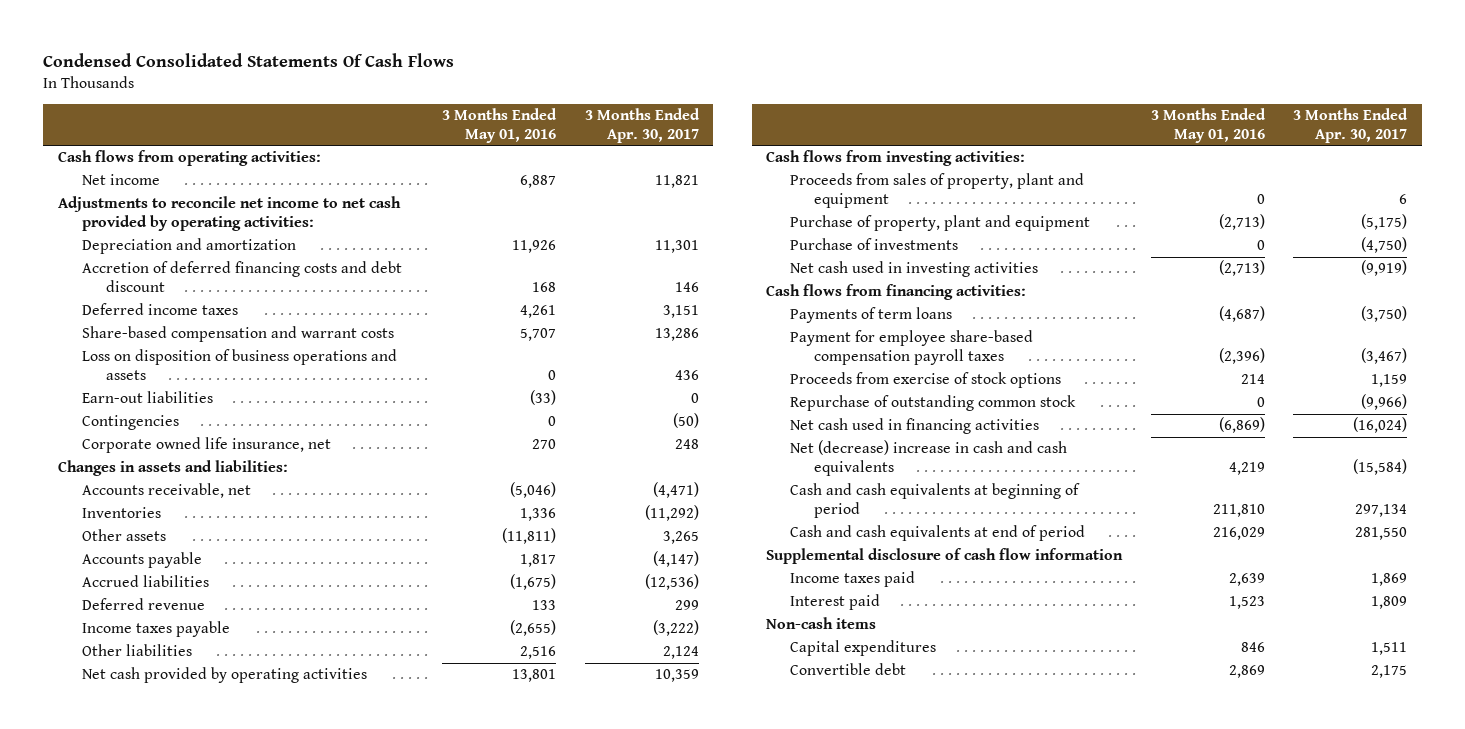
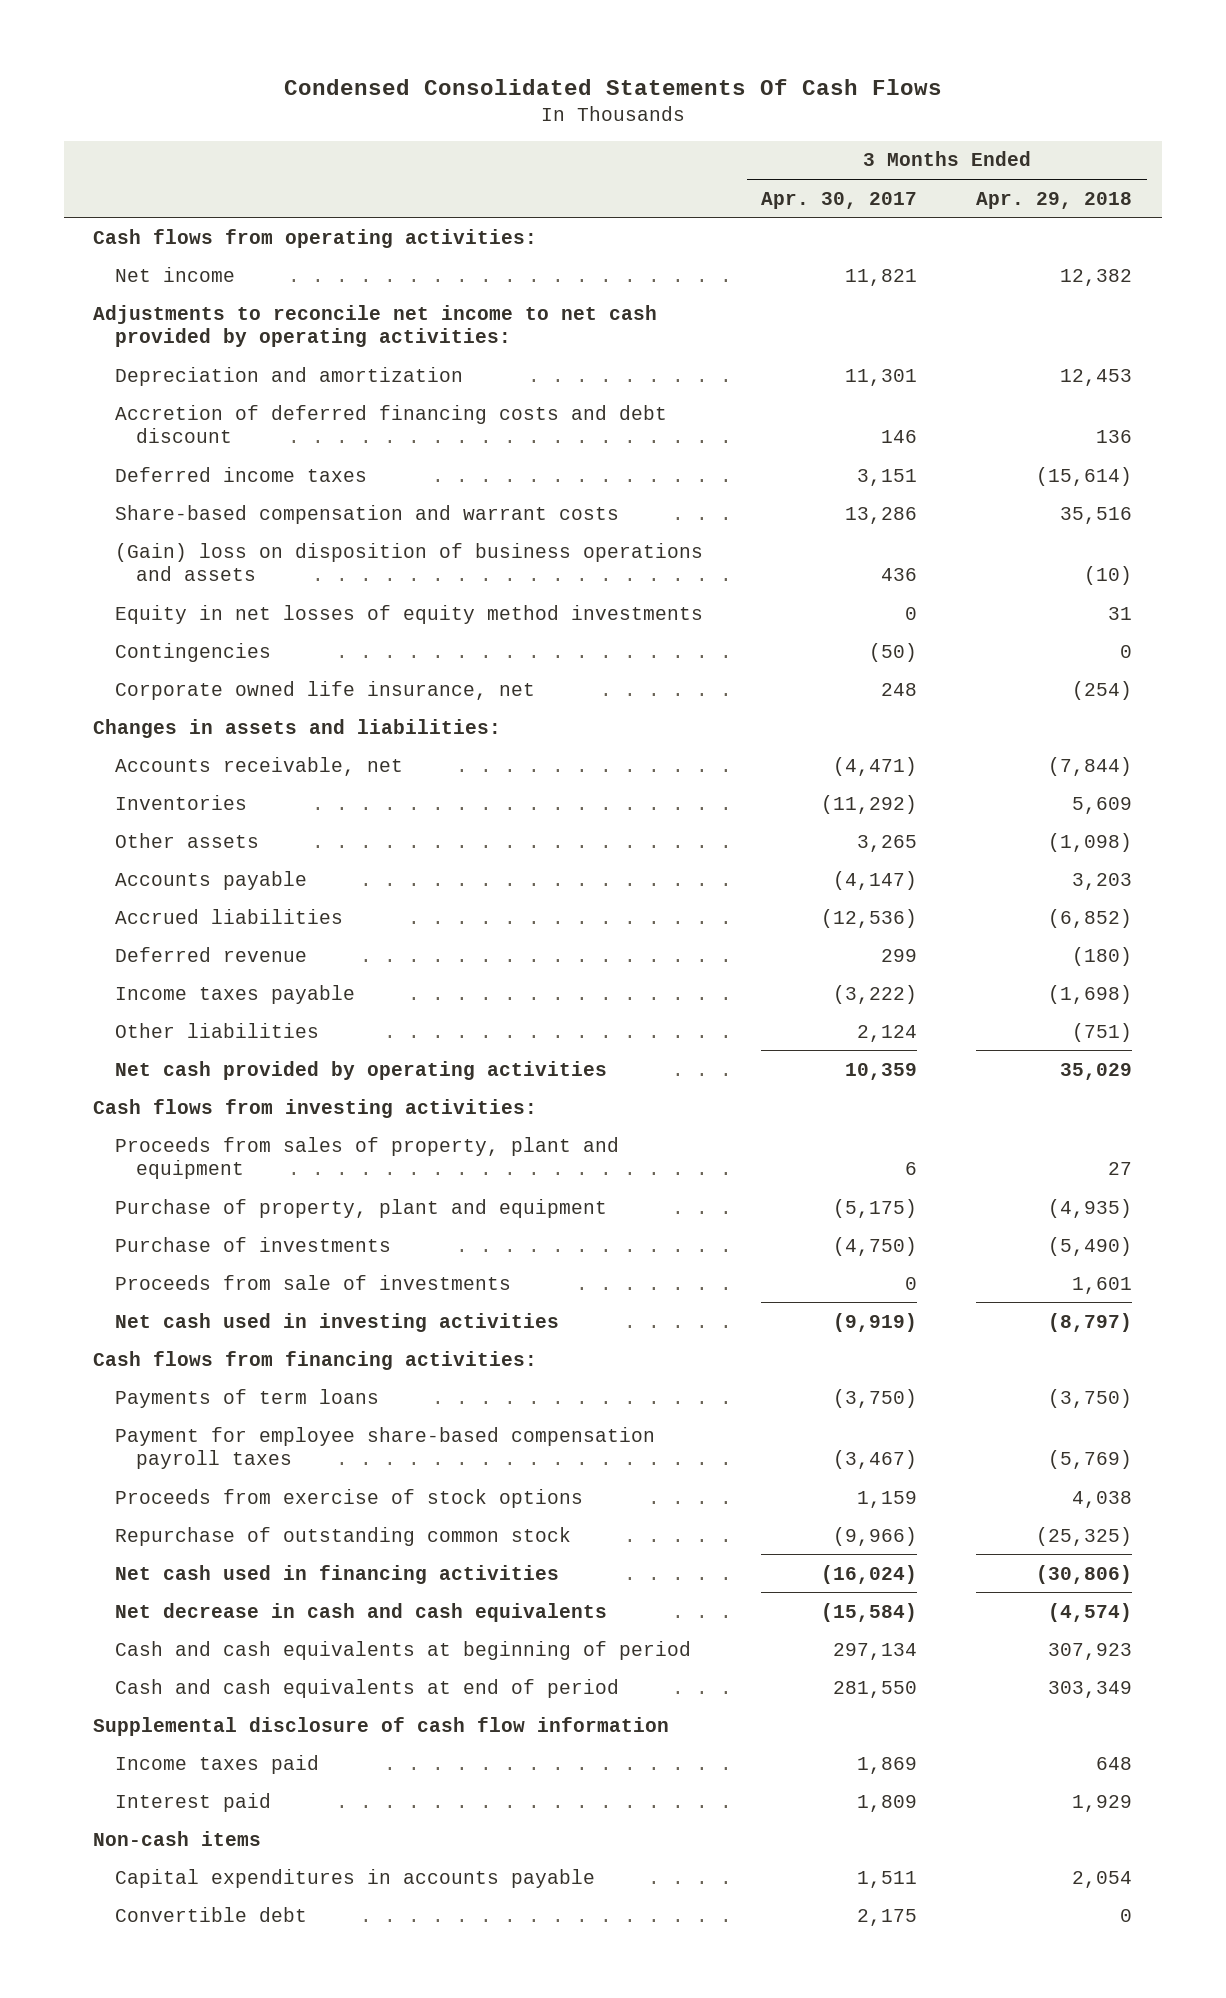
[442,107,558,143] 3 Months Ended May 01, 2016 -> none
none -> [976,191,1133,209] Apr. 29, 2018
[81,391,213,404] Earn-out liabilities -> none
[81,349,397,381] Loss on disposition of business operations and assets -> [114,542,703,582] (Gain) loss on disposition of business operations and assets
none -> [114,604,703,624] Equity in net losses of equity method investments
none -> [114,1274,511,1290] Proceeds from sale of investments
[790,440,1068,477] Net (decrease) increase in cash and cash equivalents -> [114,1602,607,1622] Net decrease in cash and cash equivalents
[790,640,937,657] Capital expenditures -> [114,1868,595,1888] Capital expenditures in accounts payable

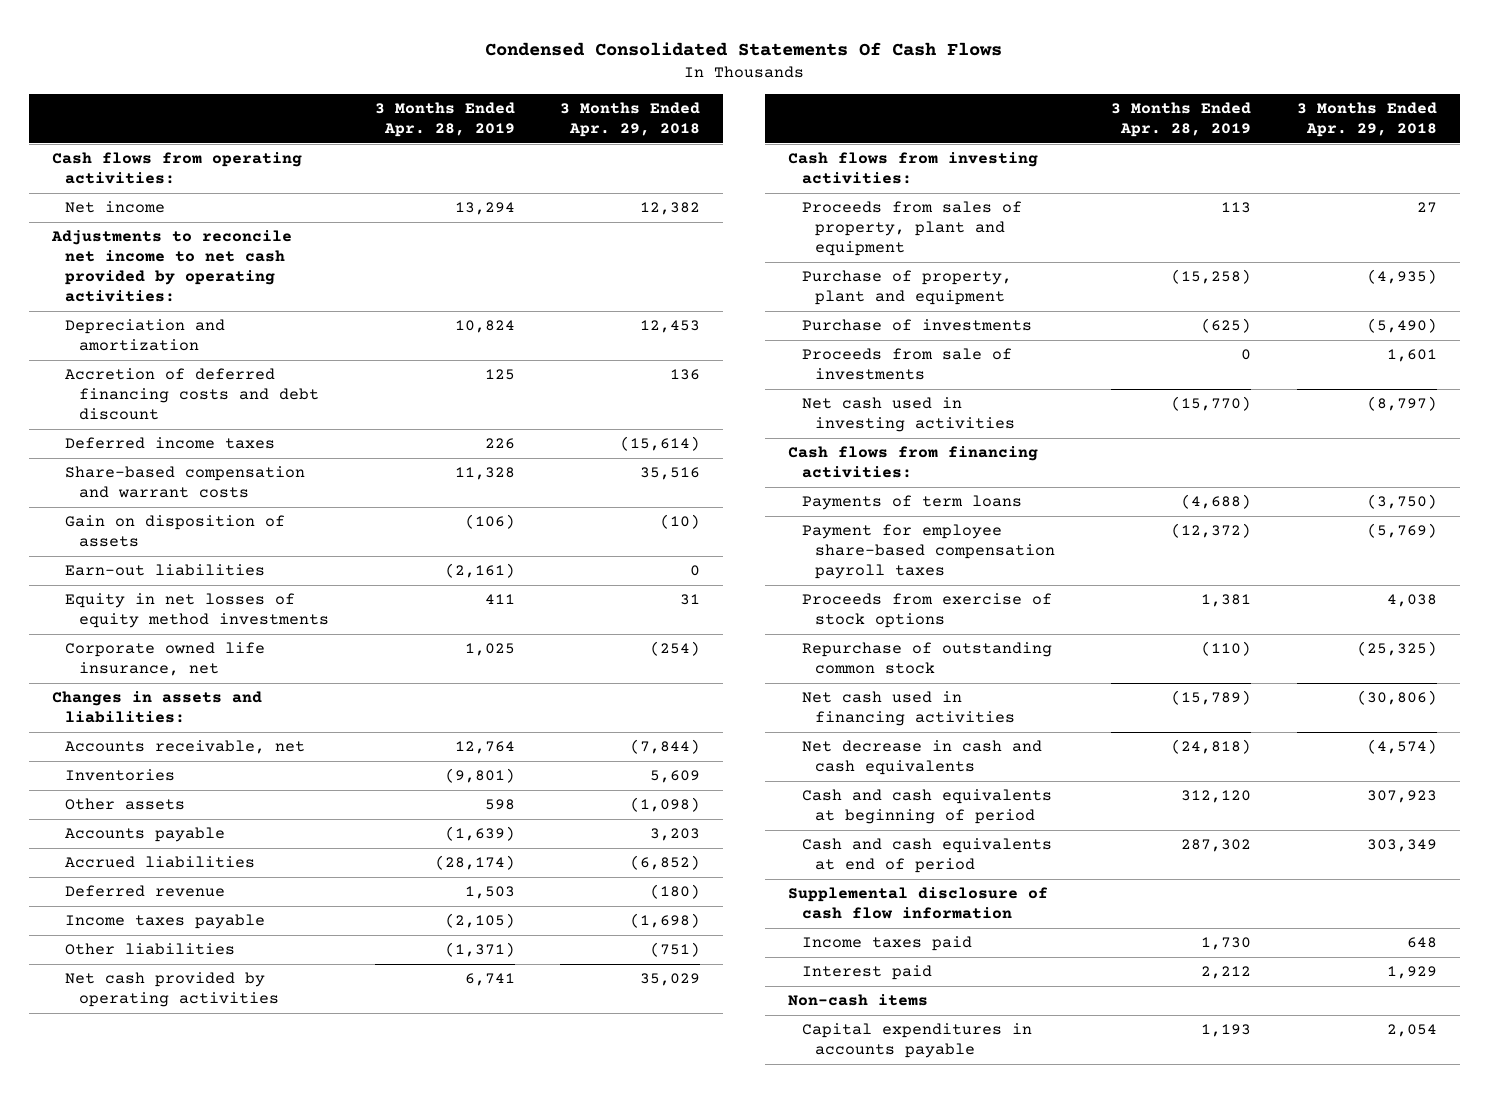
[761,191,918,209] Apr. 30, 2017 -> none
none -> [374,102,515,138] 3 Months Ended Apr. 28, 2019
[114,542,703,582] (Gain) loss on disposition of business operations and assets -> [65,515,286,548] Gain on disposition of assets
none -> [65,564,266,577] Earn-out liabilities
[114,642,271,662] Contingencies -> none
[114,1906,307,1922] Convertible debt -> none

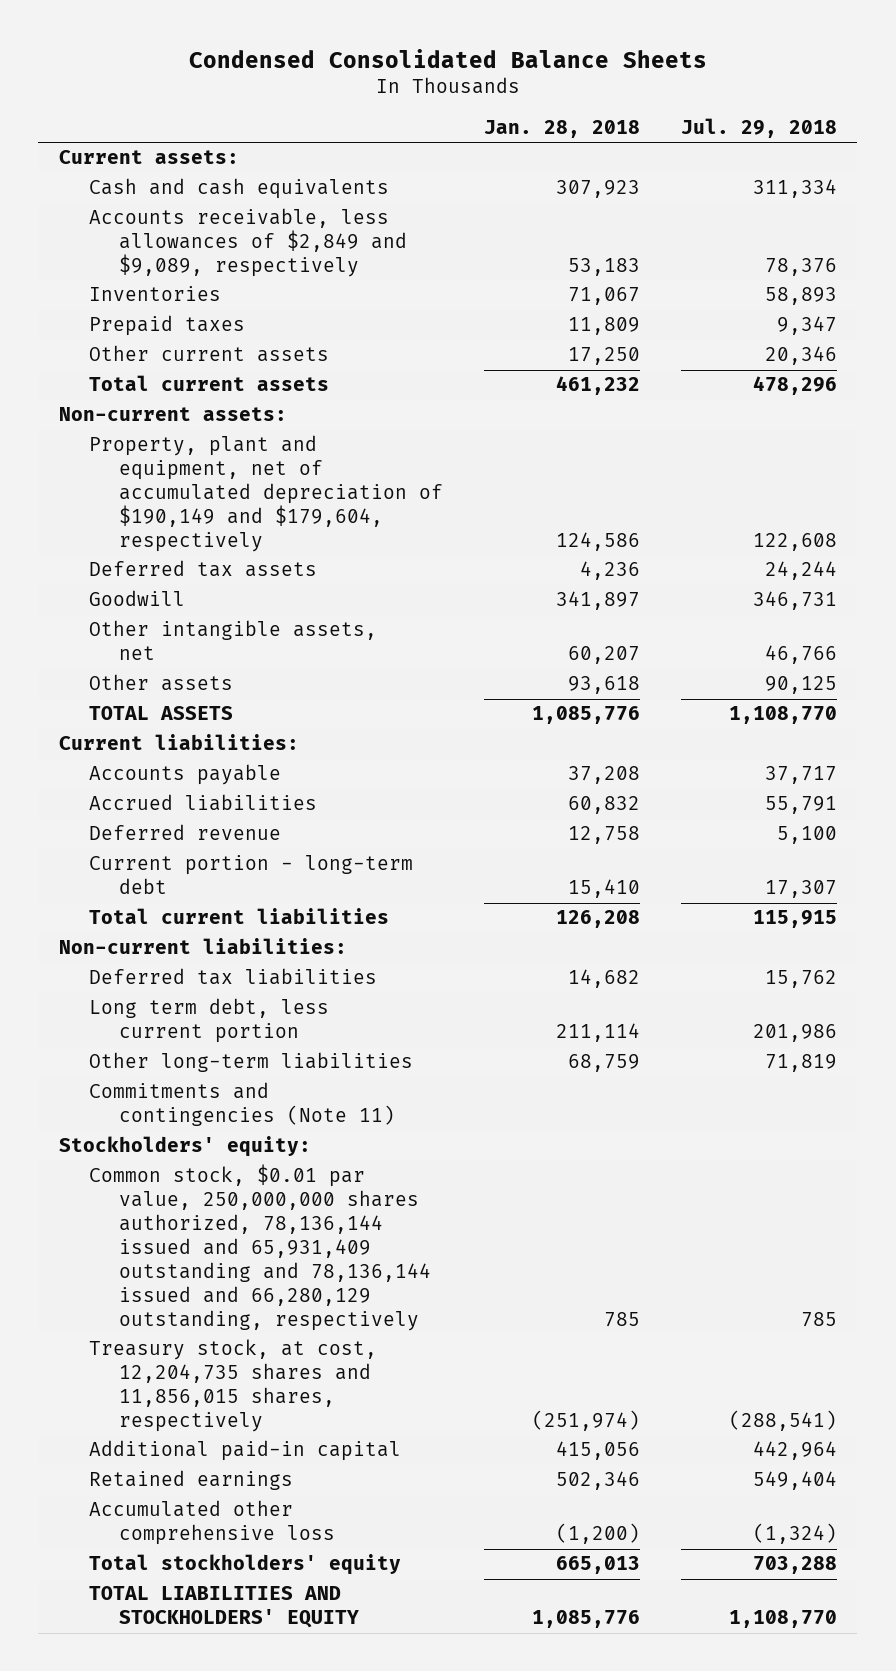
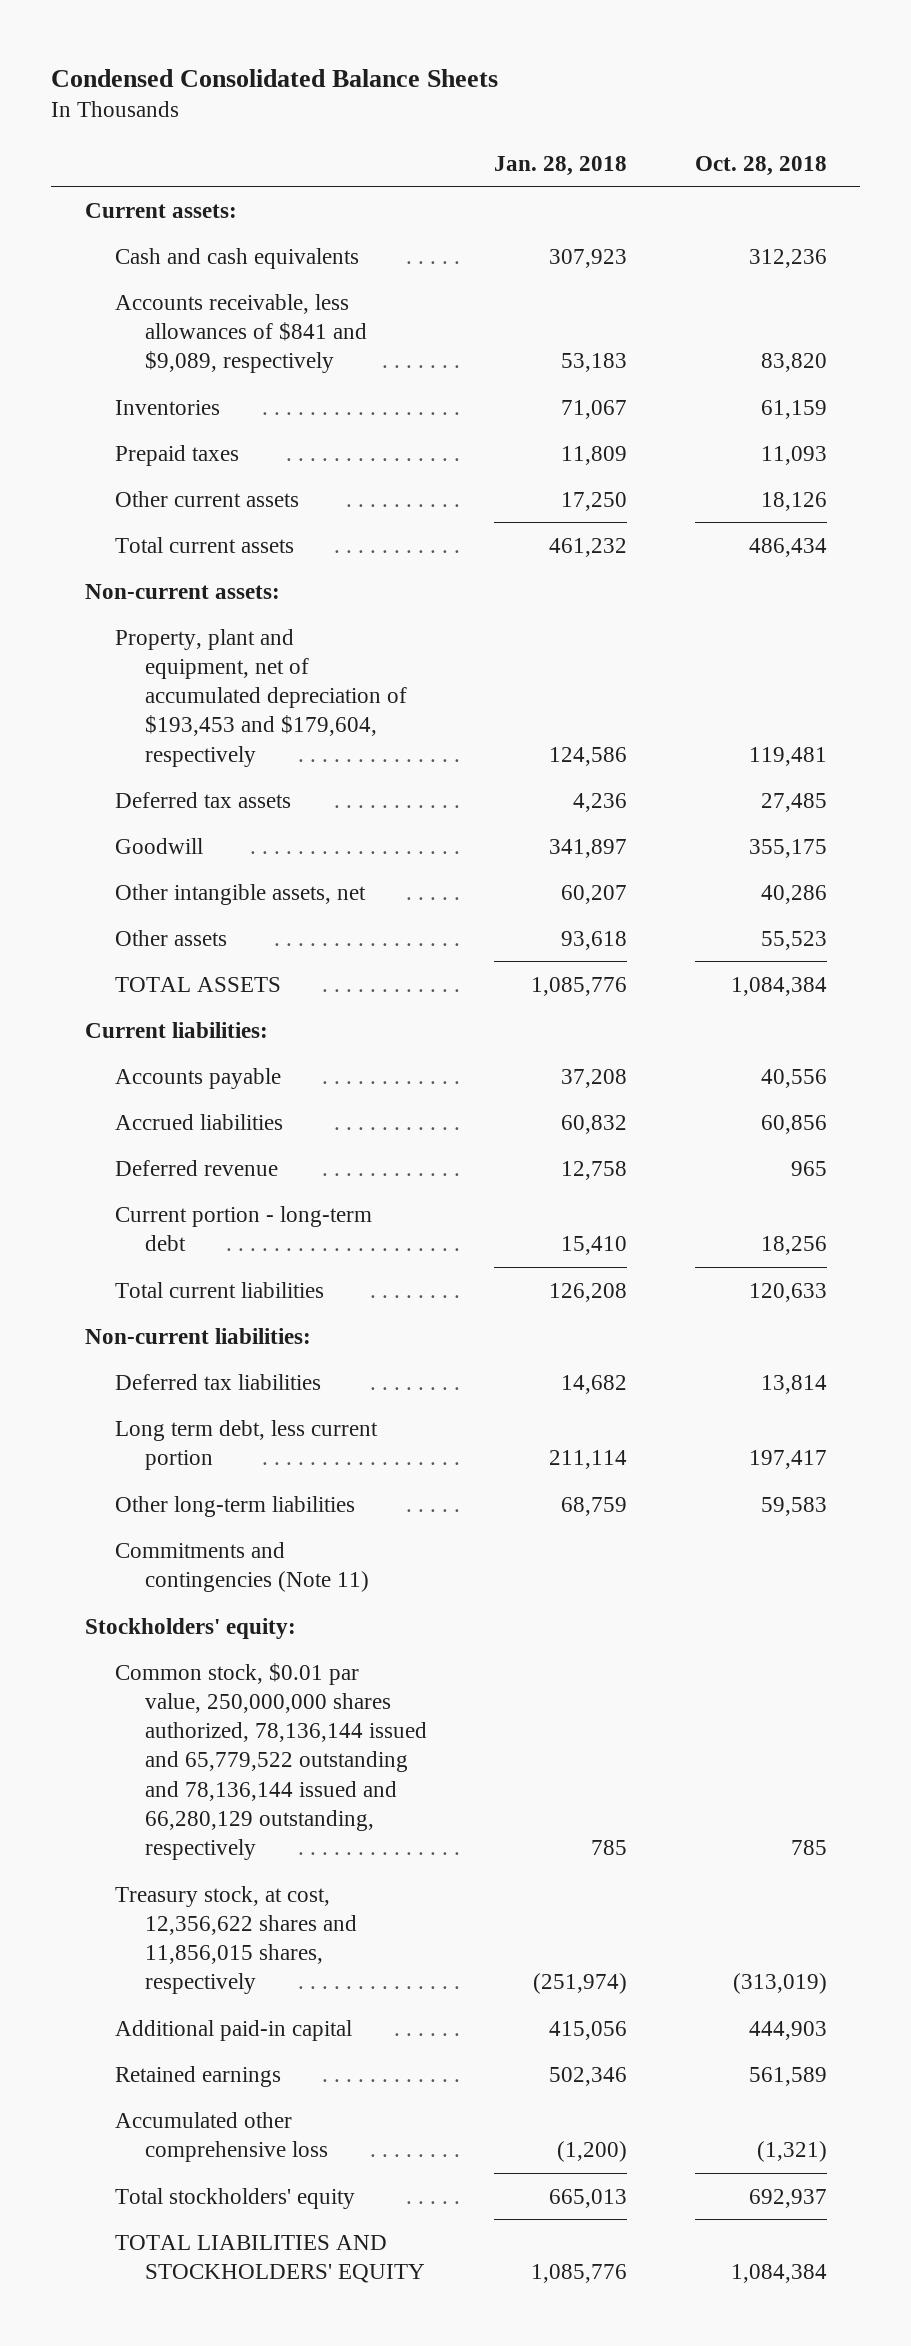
[680,117,837,138] Jul. 29, 2018 -> none
none -> [694,155,827,176] Oct. 28, 2018
[88,208,407,278] Accounts receivable, less allowances of $2,849 and $9,089, respectively -> [114,293,367,374] Accounts receivable, less allowances of $841 and $9,089, respectively
[88,435,443,552] Property, plant and equipment, net of accumulated depreciation of $190,149 and $179,604, respectively -> [114,628,407,767] Property, plant and equipment, net of accumulated depreciation of $193,453 and $179,604, respectively
[88,1164,431,1331] Common stock, $0.01 par value, 250,000,000 shares authorized, 78,136,144 issued and 65,931,409 outstanding and 78,136,144 issued and 66,280,129 outstanding, respectively -> [114,1662,427,1861] Common stock, $0.01 par value, 250,000,000 shares authorized, 78,136,144 issued and 65,779,522 outstanding and 78,136,144 issued and 66,280,129 outstanding, respectively
[88,1339,377,1433] Treasury stock, at cost, 12,204,735 shares and 11,856,015 shares, respectively -> [114,1885,357,1995] Treasury stock, at cost, 12,356,622 shares and 11,856,015 shares, respectively

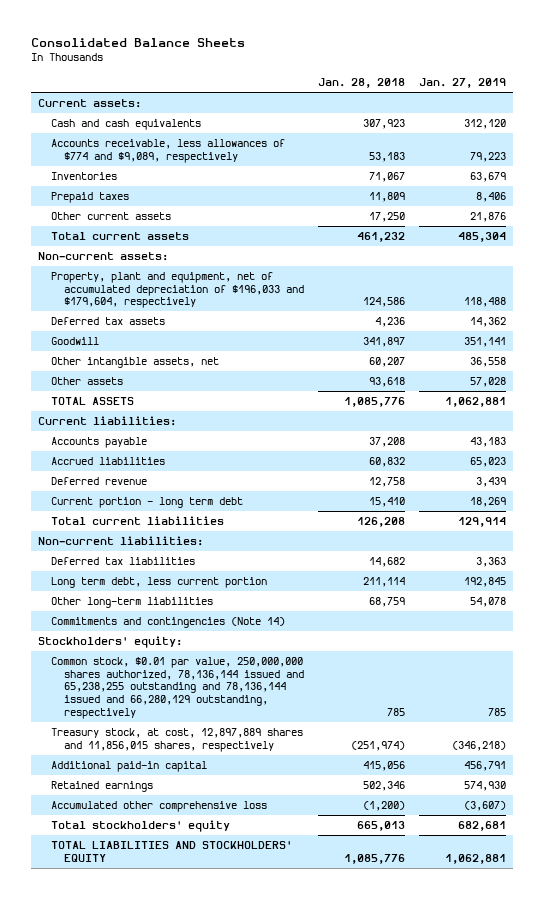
[51,68,499,87] Condensed Consolidated Balance Sheets -> [30,38,245,48] Consolidated Balance Sheets
[694,155,827,176] Oct. 28, 2018 -> none
none -> [418,78,506,89] Jan. 27, 2019
[114,293,367,374] Accounts receivable, less allowances of $841 and $9,089, respectively -> [50,139,285,163] Accounts receivable, less allowances of $774 and $9,089, respectively
[114,628,407,767] Property, plant and equipment, net of accumulated depreciation of $193,453 and $179,604, respectively -> [50,272,304,309] Property, plant and equipment, net of accumulated depreciation of $196,033 and $179,604, respectively
[114,1205,372,1251] Current portion - long-term debt -> [50,497,243,509] Current portion - long term debt
[114,1541,369,1592] Commitments and contingencies (Note 11) -> [50,617,285,629] Commitments and contingencies (Note 14)
[114,1662,427,1861] Common stock, $0.01 par value, 250,000,000 shares authorized, 78,136,144 issued and 65,779,522 outstanding and 78,136,144 issued and 66,280,129 outstanding, respectively -> [50,657,304,719] Common stock, $0.01 par value, 250,000,000 shares authorized, 78,136,144 issued and 65,238,255 outstanding and 78,136,144 issued and 66,280,129 outstanding, respectively
[114,1885,357,1995] Treasury stock, at cost, 12,356,622 shares and 11,856,015 shares, respectively -> [50,728,303,752] Treasury stock, at cost, 12,897,889 shares and 11,856,015 shares, respectively

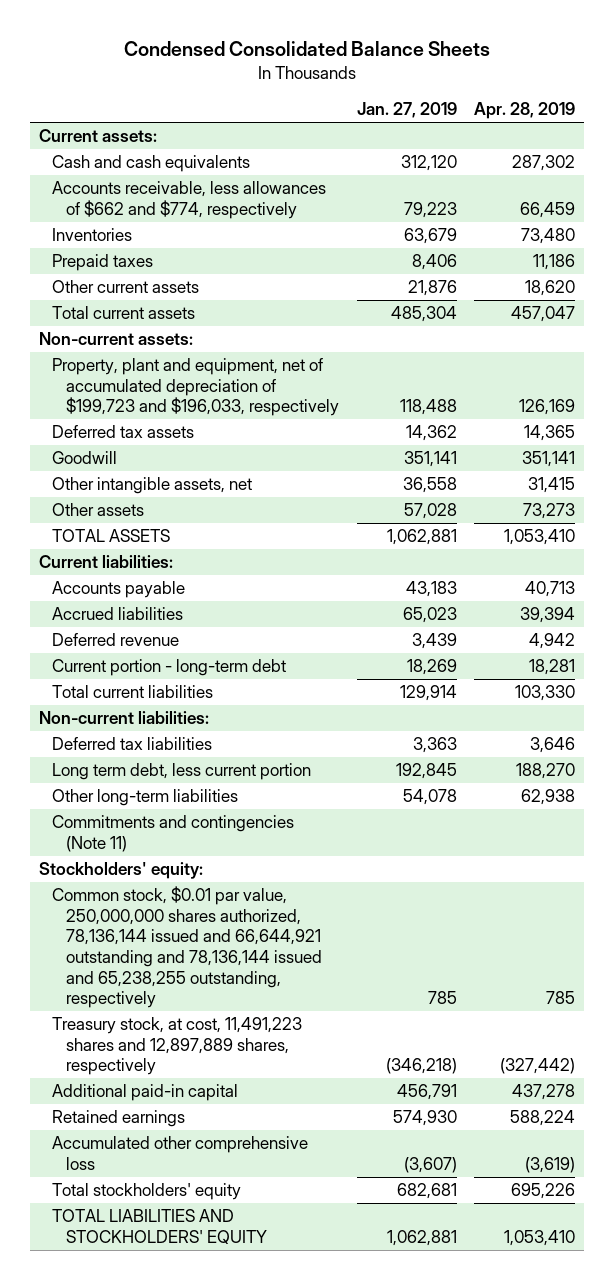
[30,38,245,48] Consolidated Balance Sheets -> [124,41,491,57] Condensed Consolidated Balance Sheets
[317,78,405,89] Jan. 28, 2018 -> none
none -> [474,102,576,120] Apr. 28, 2019
[50,139,285,163] Accounts receivable, less allowances of $774 and $9,089, respectively -> [52,181,327,219] Accounts receivable, less allowances of $662 and $774, respectively
[50,272,304,309] Property, plant and equipment, net of accumulated depreciation of $196,033 and $179,604, respectively -> [52,358,339,417] Property, plant and equipment, net of accumulated depreciation of $199,723 and $196,033, respectively
[50,497,243,509] Current portion - long term debt -> [52,659,287,677] Current portion - long-term debt
[50,617,285,629] Commitments and contingencies (Note 14) -> [52,815,295,852] Commitments and contingencies (Note 11)
[50,657,304,719] Common stock, $0.01 par value, 250,000,000 shares authorized, 78,136,144 issued and 65,238,255 outstanding and 78,136,144 issued and 66,280,129 outstanding, respectively -> [52,886,322,1009] Common stock, $0.01 par value, 250,000,000 shares authorized, 78,136,144 issued and 66,644,921 outstanding and 78,136,144 issued and 65,238,255 outstanding, respectively
[50,728,303,752] Treasury stock, at cost, 12,897,889 shares and 11,856,015 shares, respectively -> [52,1017,303,1076] Treasury stock, at cost, 11,491,223 shares and 12,897,889 shares, respectively

